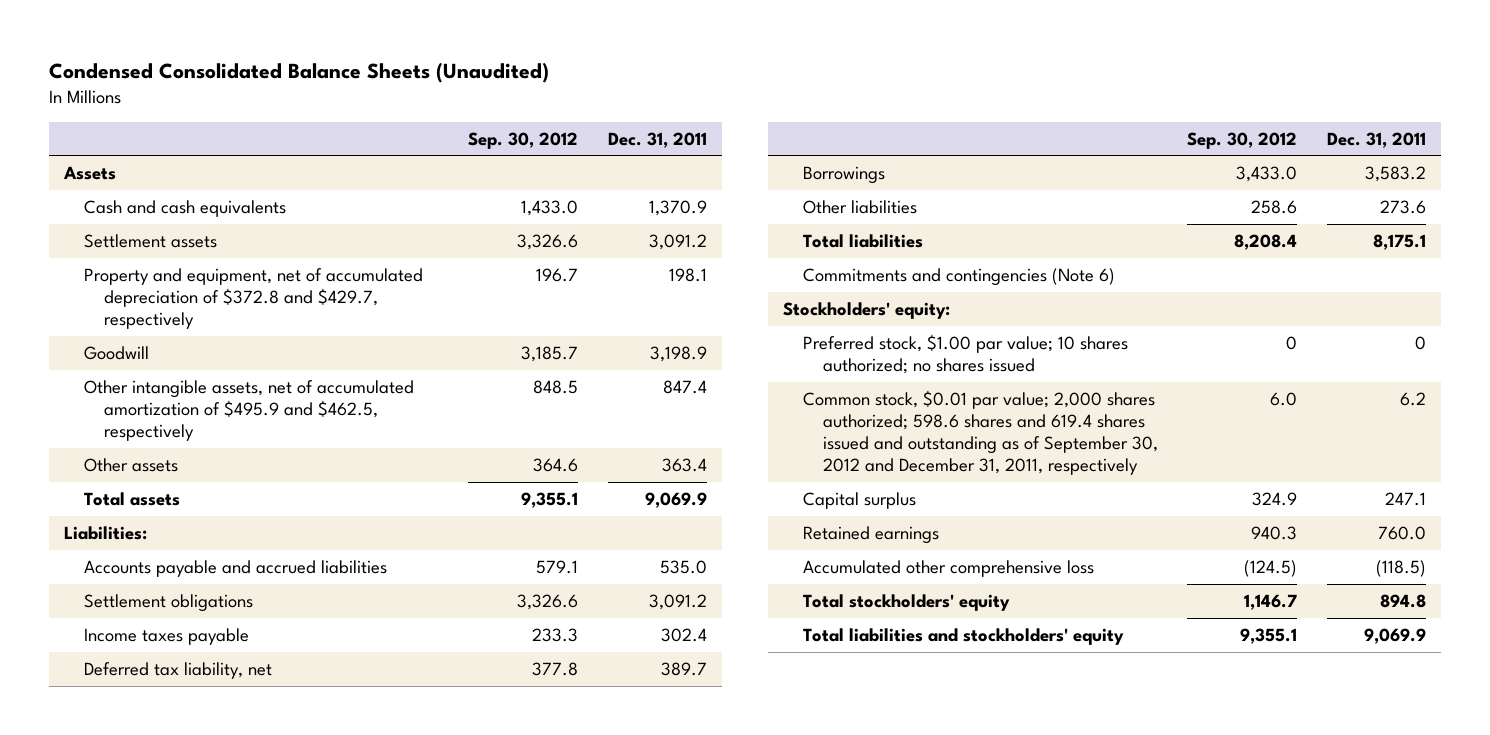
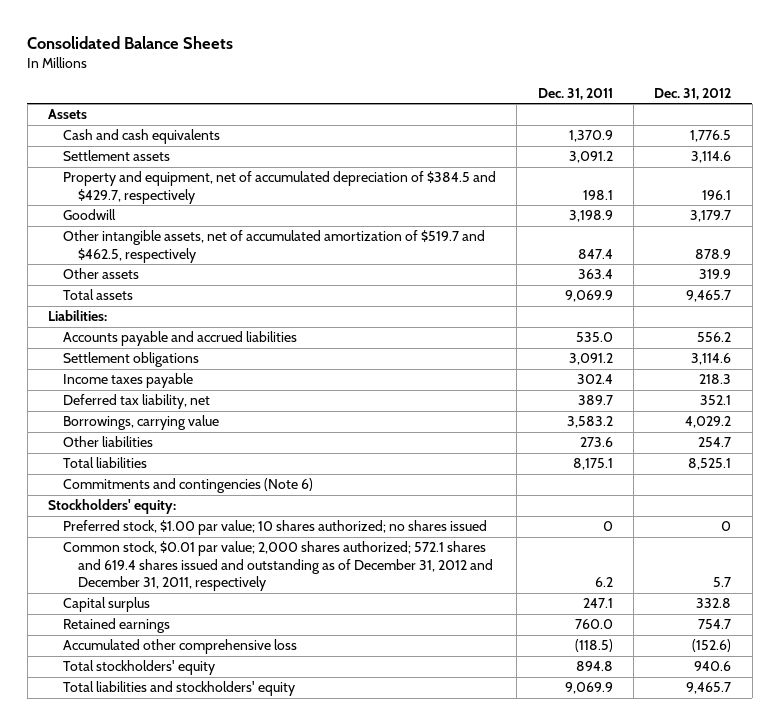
[49,61,550,83] Condensed Consolidated Balance Sheets (Unaudited) -> [27,36,234,50] Consolidated Balance Sheets
[468,131,579,149] Sep. 30, 2012 -> none
none -> [654,87,732,100] Dec. 31, 2012
[83,268,423,329] Property and equipment, net of accumulated depreciation of $372.8 and $429.7, respectively -> [62,171,496,204] Property and equipment, net of accumulated depreciation of $384.5 and $429.7, respectively
[83,380,414,441] Other intangible assets, net of accumulated amortization of $495.9 and $462.5, respectively -> [62,230,485,263] Other intangible assets, net of accumulated amortization of $519.7 and $462.5, respectively
[802,166,885,185] Borrowings -> [62,415,219,431] Borrowings, carrying value
[802,390,1158,475] Common stock, $0.01 par value; 2,000 shares authorized; 598.6 shares and 619.4 shares issued and outstanding as of September 30, 2012 and December 31, 2011, respectively -> [62,541,493,592] Common stock, $0.01 par value; 2,000 shares authorized; 572.1 shares and 619.4 shares issued and outstanding as of December 31, 2012 and December 31, 2011, respectively

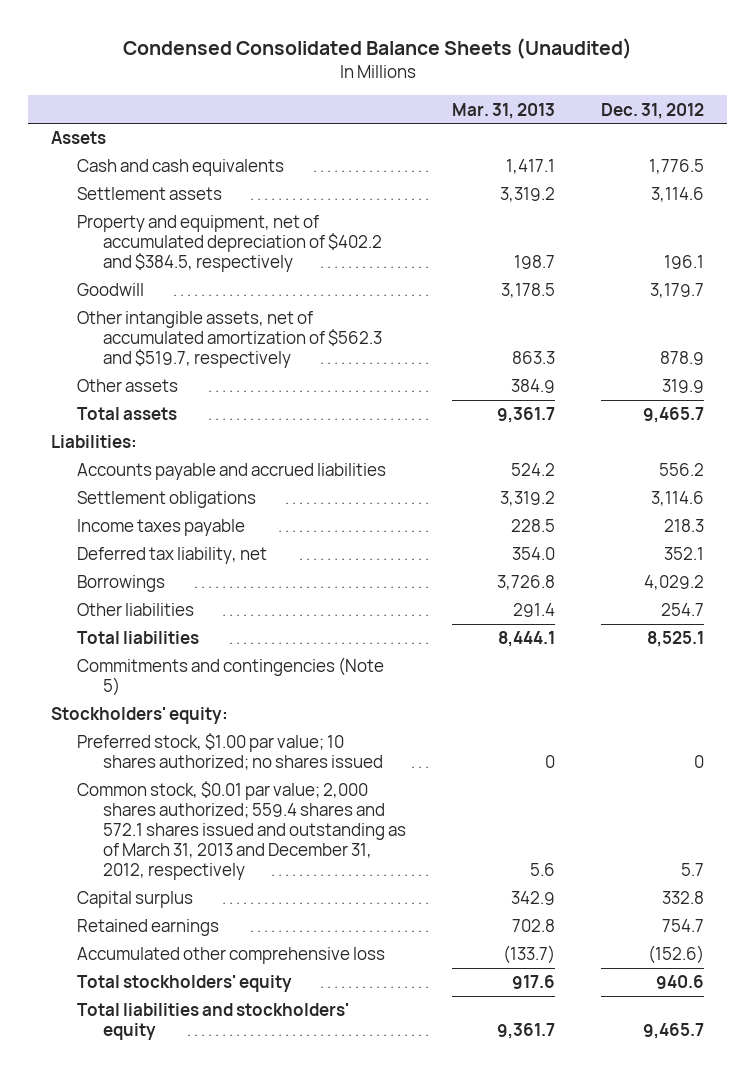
[27,36,234,50] Consolidated Balance Sheets -> [122,38,632,60] Condensed Consolidated Balance Sheets (Unaudited)
[537,87,613,100] Dec. 31, 2011 -> none
none -> [451,102,555,119] Mar. 31, 2013
[62,171,496,204] Property and equipment, net of accumulated depreciation of $384.5 and $429.7, respectively -> [77,215,382,273] Property and equipment, net of accumulated depreciation of $402.2 and $384.5, respectively
[62,230,485,263] Other intangible assets, net of accumulated amortization of $519.7 and $462.5, respectively -> [77,311,382,369] Other intangible assets, net of accumulated amortization of $562.3 and $519.7, respectively
[62,415,219,431] Borrowings, carrying value -> [77,575,166,593] Borrowings
[62,478,313,494] Commitments and contingencies (Note 6) -> [77,657,385,697] Commitments and contingencies (Note 5)
[62,541,493,592] Common stock, $0.01 par value; 2,000 shares authorized; 572.1 shares and 619.4 shares issued and outstanding as of December 31, 2012 and December 31, 2011, respectively -> [77,781,406,881] Common stock, $0.01 par value; 2,000 shares authorized; 559.4 shares and 572.1 shares issued and outstanding as of March 31, 2013 and December 31, 2012, respectively

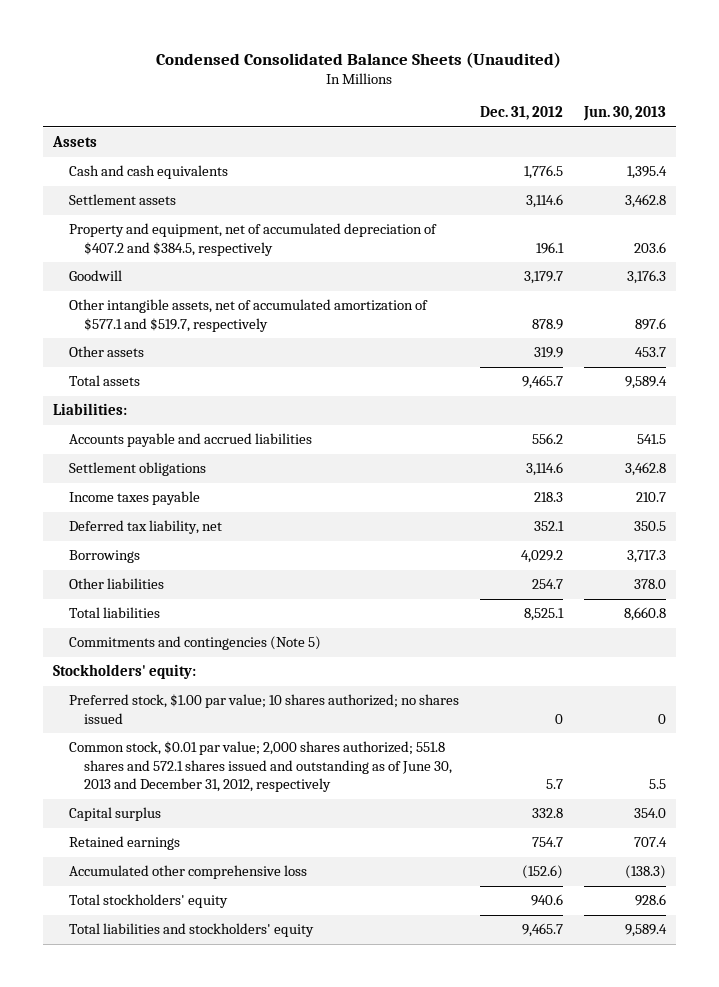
[451,102,555,119] Mar. 31, 2013 -> none
none -> [582,106,666,122] Jun. 30, 2013
[77,215,382,273] Property and equipment, net of accumulated depreciation of $402.2 and $384.5, respectively -> [68,223,437,256] Property and equipment, net of accumulated depreciation of $407.2 and $384.5, respectively
[77,311,382,369] Other intangible assets, net of accumulated amortization of $562.3 and $519.7, respectively -> [68,299,428,332] Other intangible assets, net of accumulated amortization of $577.1 and $519.7, respectively
[77,781,406,881] Common stock, $0.01 par value; 2,000 shares authorized; 559.4 shares and 572.1 shares issued and outstanding as of March 31, 2013 and December 31, 2012, respectively -> [68,741,453,793] Common stock, $0.01 par value; 2,000 shares authorized; 551.8 shares and 572.1 shares issued and outstanding as of June 30, 2013 and December 31, 2012, respectively

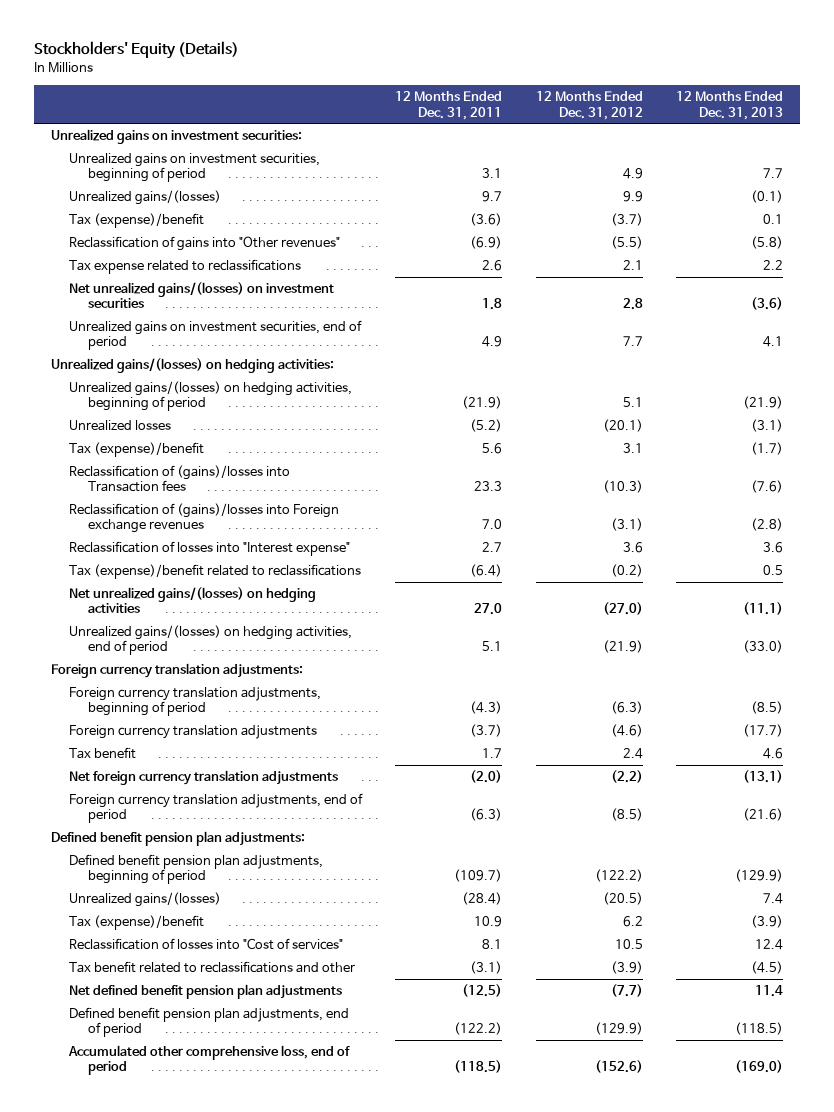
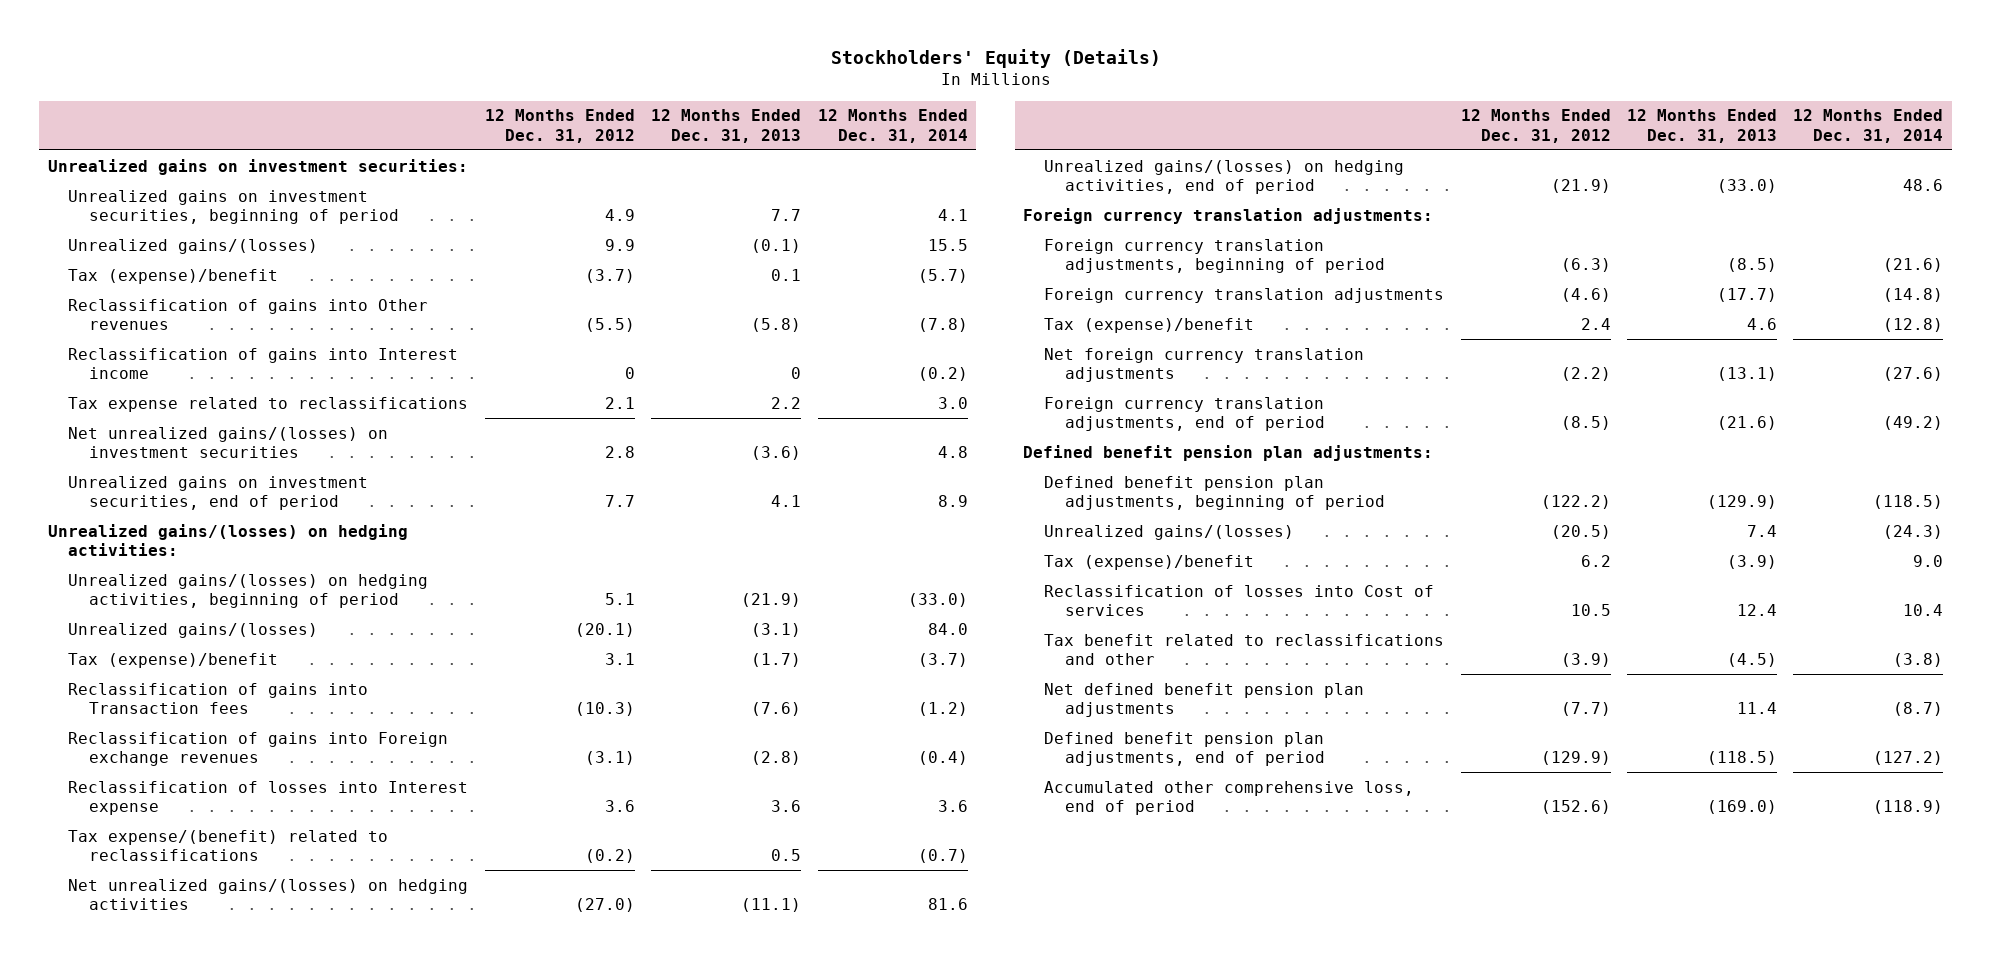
[395,91,503,120] 12 Months Ended Dec. 31, 2011 -> none
none -> [817,109,968,143] 12 Months Ended Dec. 31, 2014
[69,235,341,251] Reclassification of gains into "Other revenues" -> [68,298,429,330] Reclassification of gains into Other revenues
none -> [68,347,459,379] Reclassification of gains into Interest income
[69,419,172,431] Unrealized losses -> [68,622,319,638] Unrealized gains/(losses)
[69,464,291,493] Reclassification of (gains)/losses into Transaction fees -> [68,682,369,714] Reclassification of gains into Transaction fees
[69,502,340,534] Reclassification of (gains)/losses into Foreign exchange revenues -> [68,731,449,766] Reclassification of gains into Foreign exchange revenues
[69,540,351,556] Reclassification of losses into "Interest expense" -> [68,780,469,815] Reclassification of losses into Interest expense
[69,563,362,579] Tax (expense)/benefit related to reclassifications -> [68,829,389,861] Tax expense/(benefit) related to reclassifications
[69,746,137,759] Tax benefit -> [1044,317,1255,333] Tax (expense)/benefit
[69,937,344,950] Reclassification of losses into "Cost of services" -> [1044,584,1435,616] Reclassification of losses into Cost of services

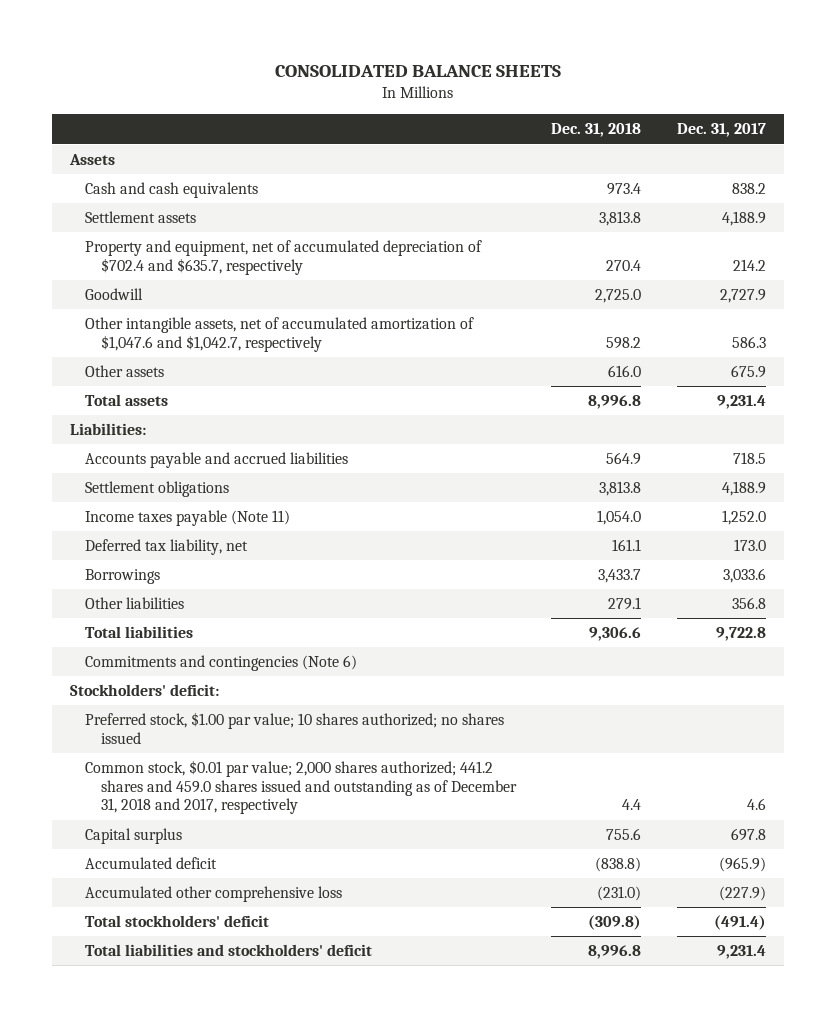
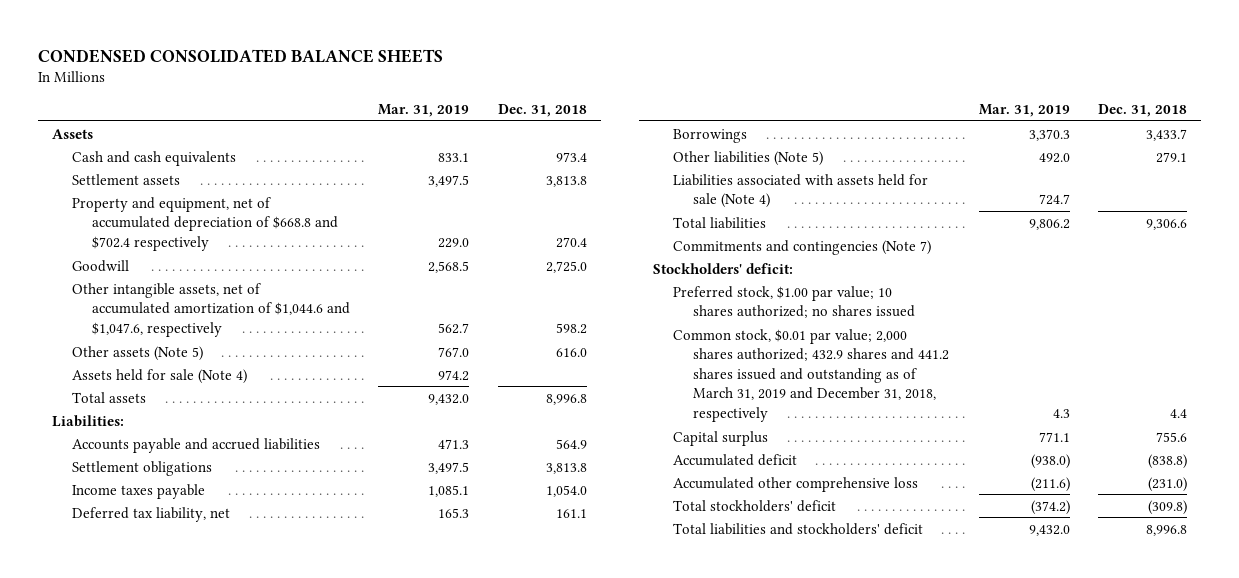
[274,64,561,77] CONSOLIDATED BALANCE SHEETS -> [38,48,444,63] CONDENSED CONSOLIDATED BALANCE SHEETS
[676,123,766,138] Dec. 31, 2017 -> none
none -> [378,103,470,117] Mar. 31, 2019
[85,240,483,275] Property and equipment, net of accumulated depreciation of $702.4 and $635.7, respectively -> [72,196,339,251] Property and equipment, net of accumulated depreciation of $668.8 and $702.4 respectively
[85,317,475,352] Other intangible assets, net of accumulated amortization of $1,047.6 and $1,042.7, respectively -> [72,282,351,337] Other intangible assets, net of accumulated amortization of $1,044.6 and $1,047.6, respectively
[85,365,165,378] Other assets -> [72,345,204,361] Other assets (Note 5)
none -> [72,368,248,384] Assets held for sale (Note 4)
[85,510,291,527] Income taxes payable (Note 11) -> [72,483,206,499] Income taxes payable
[85,597,185,610] Other liabilities -> [672,150,823,166] Other liabilities (Note 5)
none -> [672,173,928,209] Liabilities associated with assets held for sale (Note 4)
[85,655,358,672] Commitments and contingencies (Note 6) -> [672,239,931,255] Commitments and contingencies (Note 7)
[85,760,517,815] Common stock, $0.01 par value; 2,000 shares authorized; 441.2 shares and 459.0 shares issued and outstanding as of December 31, 2018 and 2017, respectively -> [672,328,949,422] Common stock, $0.01 par value; 2,000 shares authorized; 432.9 shares and 441.2 shares issued and outstanding as of March 31, 2019 and December 31, 2018, respectively

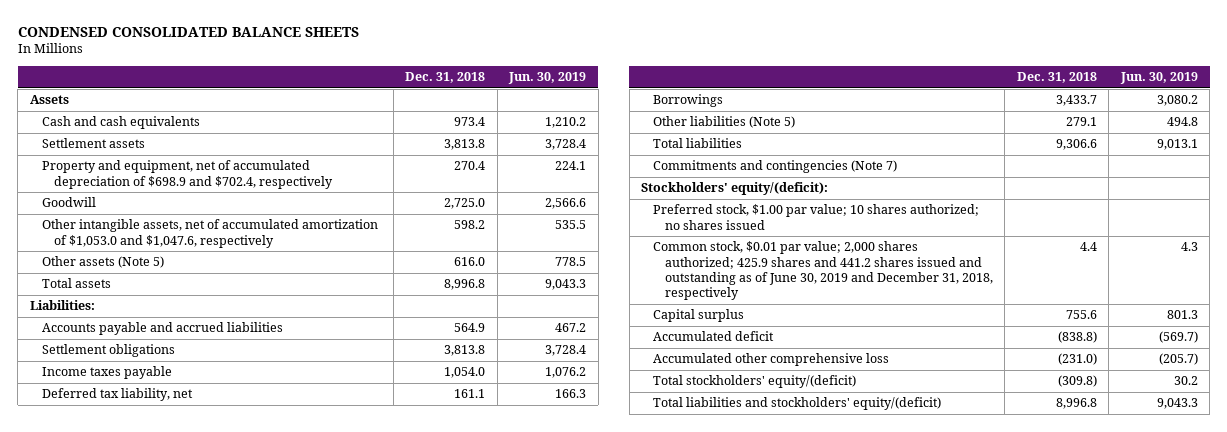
[378,103,470,117] Mar. 31, 2019 -> none
none -> [508,72,587,85] Jun. 30, 2019
[72,196,339,251] Property and equipment, net of accumulated depreciation of $668.8 and $702.4 respectively -> [41,160,333,189] Property and equipment, net of accumulated depreciation of $698.9 and $702.4, respectively
[72,282,351,337] Other intangible assets, net of accumulated amortization of $1,044.6 and $1,047.6, respectively -> [41,219,378,248] Other intangible assets, net of accumulated amortization of $1,053.0 and $1,047.6, respectively
[72,368,248,384] Assets held for sale (Note 4) -> none
[672,173,928,209] Liabilities associated with assets held for sale (Note 4) -> none
[652,262,793,274] Stockholders' deficit: -> [641,182,829,196] Stockholders' equity/(deficit):
[672,328,949,422] Common stock, $0.01 par value; 2,000 shares authorized; 432.9 shares and 441.2 shares issued and outstanding as of March 31, 2019 and December 31, 2018, respectively -> [652,241,993,301] Common stock, $0.01 par value; 2,000 shares authorized; 425.9 shares and 441.2 shares issued and outstanding as of June 30, 2019 and December 31, 2018, respectively
[672,499,836,512] Total stockholders' deficit -> [652,375,856,389] Total stockholders' equity/(deficit)
[672,522,923,535] Total liabilities and stockholders' deficit -> [652,397,941,411] Total liabilities and stockholders' equity/(deficit)

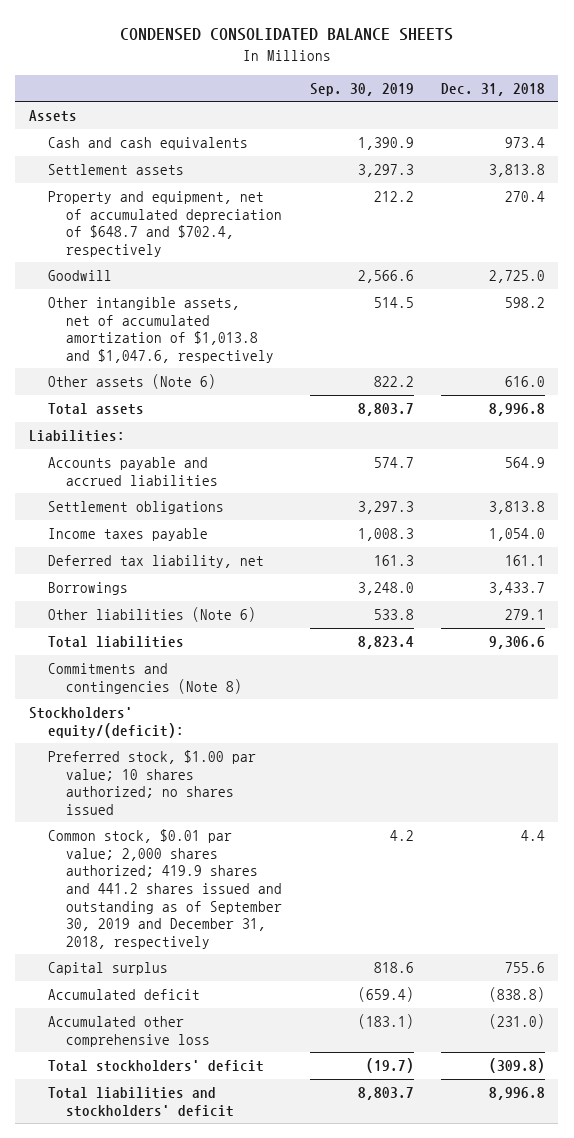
[508,72,587,85] Jun. 30, 2019 -> none
none -> [309,82,414,96] Sep. 30, 2019
[41,160,333,189] Property and equipment, net of accumulated depreciation of $698.9 and $702.4, respectively -> [47,191,283,258] Property and equipment, net of accumulated depreciation of $648.7 and $702.4, respectively
[41,219,378,248] Other intangible assets, net of accumulated amortization of $1,053.0 and $1,047.6, respectively -> [47,297,275,364] Other intangible assets, net of accumulated amortization of $1,013.8 and $1,047.6, respectively
[41,256,164,269] Other assets (Note 5) -> [47,374,216,390] Other assets (Note 6)
[652,116,795,129] Other liabilities (Note 5) -> [47,607,256,623] Other liabilities (Note 6)
[652,160,897,174] Commitments and contingencies (Note 7) -> [47,663,243,694] Commitments and contingencies (Note 8)
[652,241,993,301] Common stock, $0.01 par value; 2,000 shares authorized; 425.9 shares and 441.2 shares issued and outstanding as of June 30, 2019 and December 31, 2018, respectively -> [47,829,283,949] Common stock, $0.01 par value; 2,000 shares authorized; 419.9 shares and 441.2 shares issued and outstanding as of September 30, 2019 and December 31, 2018, respectively
[652,375,856,389] Total stockholders' equity/(deficit) -> [47,1060,264,1073] Total stockholders' deficit
[652,397,941,411] Total liabilities and stockholders' equity/(deficit) -> [47,1087,235,1117] Total liabilities and stockholders' deficit

